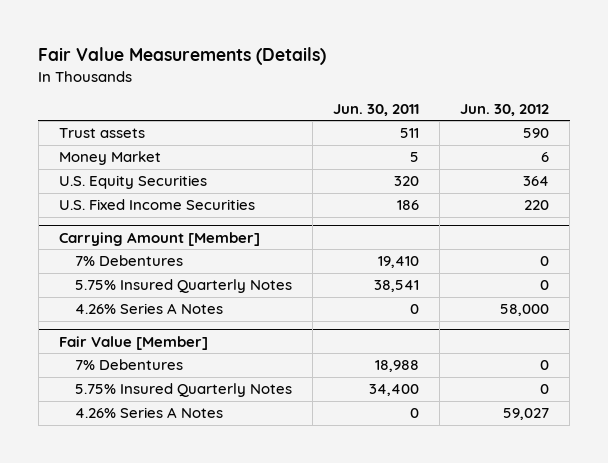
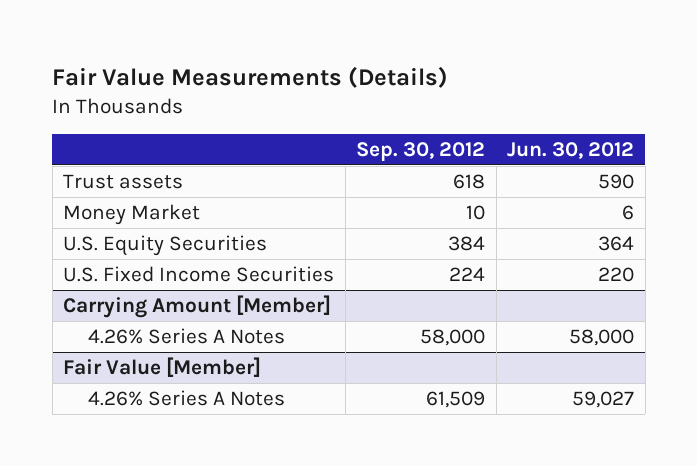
[332,103,419,116] Jun. 30, 2011 -> none
none -> [356,142,486,162] Sep. 30, 2012
[74,255,183,267] 7% Debentures -> none
[74,279,292,294] 5.75% Insured Quarterly Notes -> none
[74,359,183,371] 7% Debentures -> none
[74,383,292,398] 5.75% Insured Quarterly Notes -> none

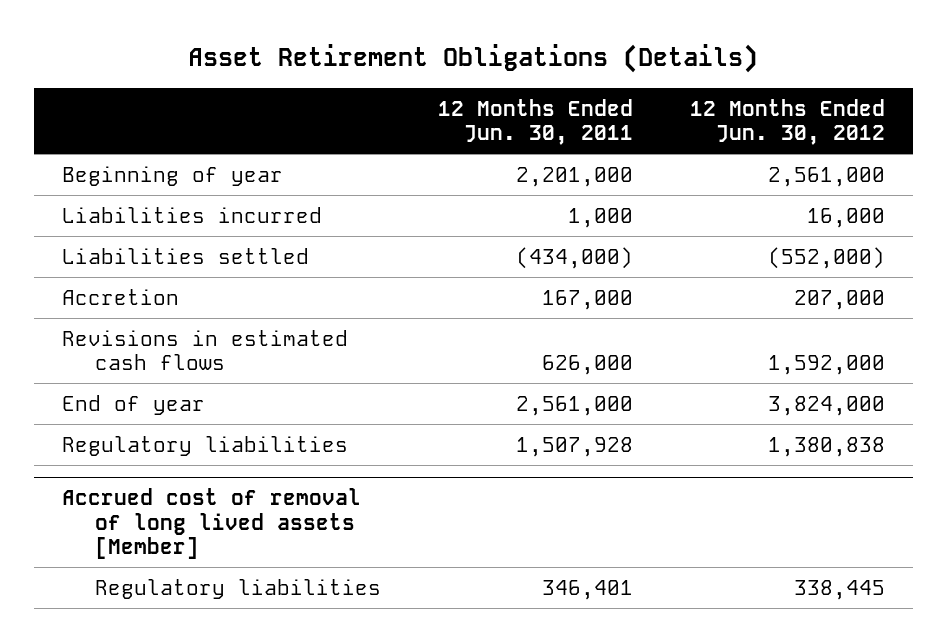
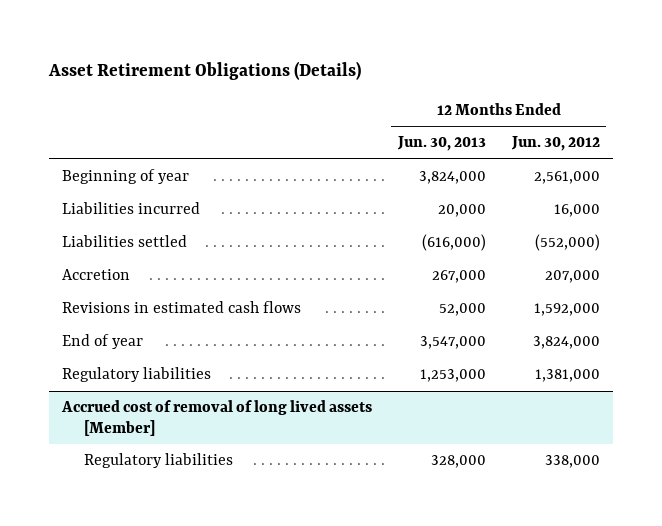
[437,98,633,146] 12 Months Ended Jun. 30, 2011 -> none
none -> [396,136,486,152] Jun. 30, 2013
[767,436,885,457] 1,380,838 -> [534,369,600,383] 1,381,000
[793,579,885,600] 338,445 -> [544,455,600,469] 338,000

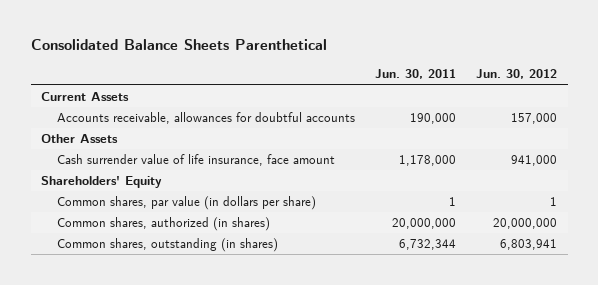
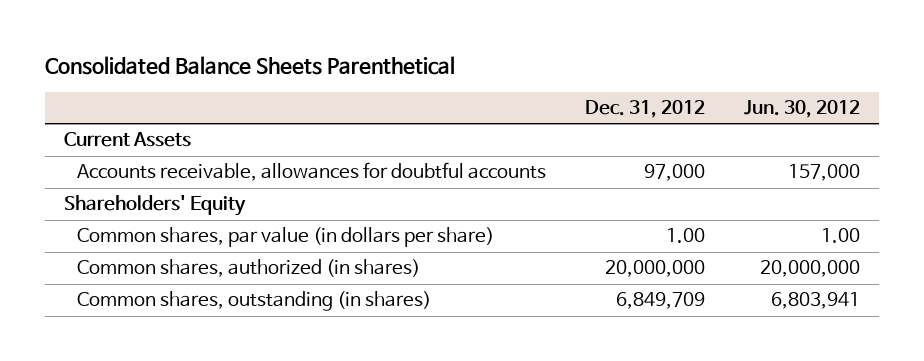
[375,69,457,80] Jun. 30, 2011 -> none
none -> [584,100,705,119] Dec. 31, 2012
[40,134,118,144] Other Assets -> none
[56,154,335,167] Cash surrender value of life insurance, face amount -> none
[550,197,558,207] 1 -> [820,228,860,244] 1.00

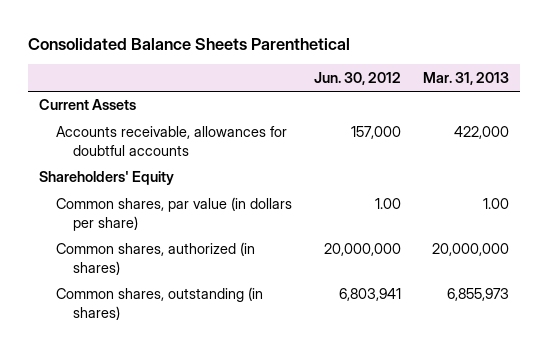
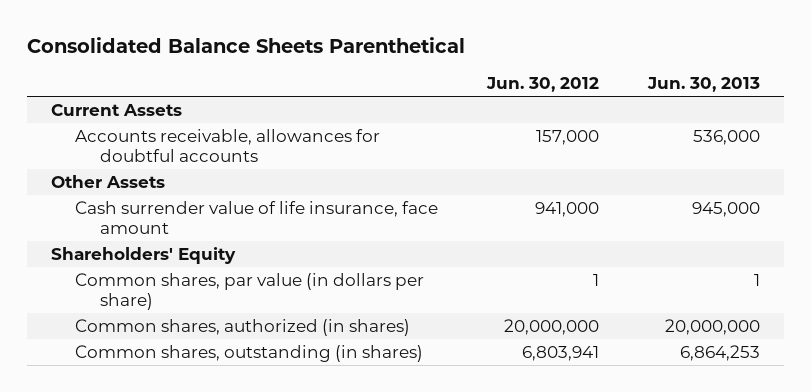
[423,71,510,85] Mar. 31, 2013 -> none
none -> [646,77,760,93] Jun. 30, 2013
none -> [51,175,166,189] Other Assets
none -> [75,201,439,234] Cash surrender value of life insurance, face amount
[375,198,402,210] 1.00 -> [593,274,600,287] 1

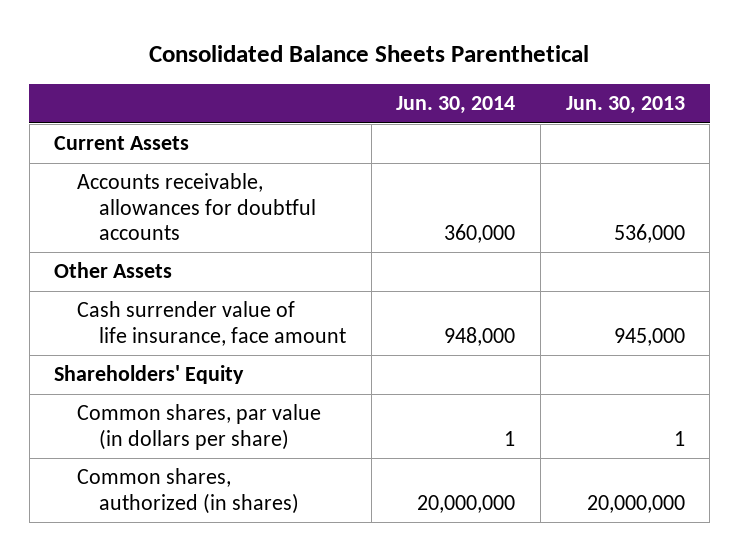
[486,77,600,93] Jun. 30, 2012 -> none
none -> [396,96,516,115] Jun. 30, 2014
[75,345,424,363] Common shares, outstanding (in shares) -> none

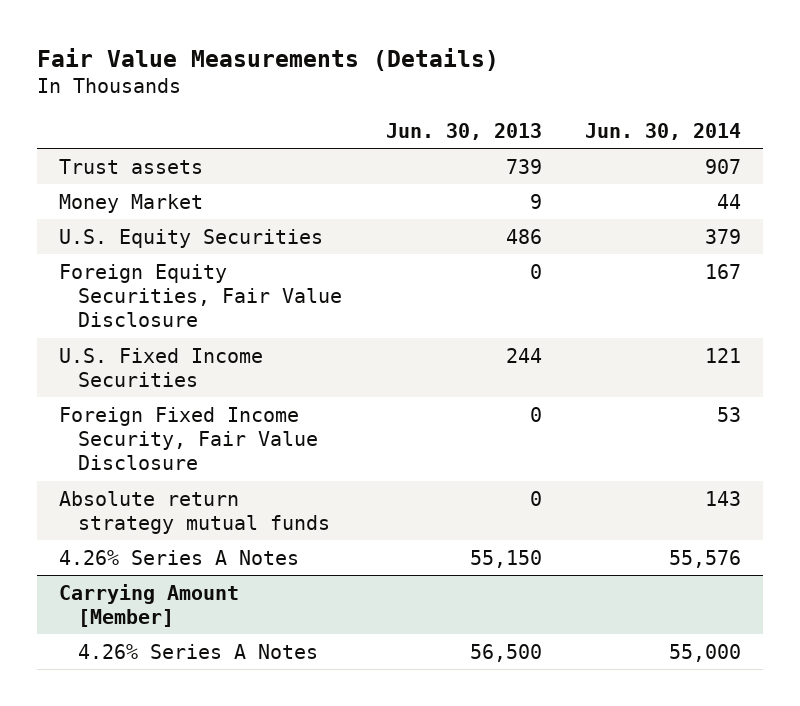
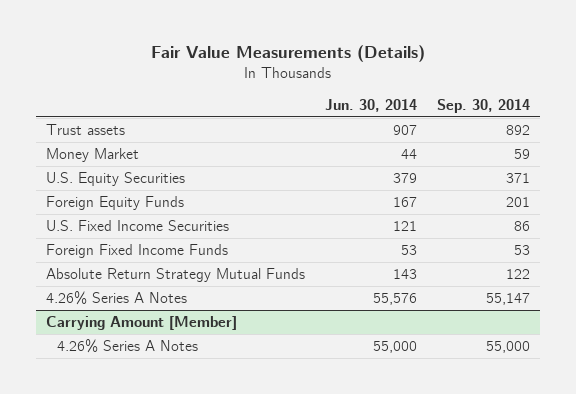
[385,122,542,140] Jun. 30, 2013 -> none
none -> [437,98,531,113] Sep. 30, 2014
[58,263,342,328] Foreign Equity Securities, Fair Value Disclosure -> [45,196,184,211] Foreign Equity Funds
[58,406,318,471] Foreign Fixed Income Security, Fair Value Disclosure -> [45,244,228,259] Foreign Fixed Income Funds
[58,490,330,534] Absolute return strategy mutual funds -> [45,268,305,283] Absolute Return Strategy Mutual Funds

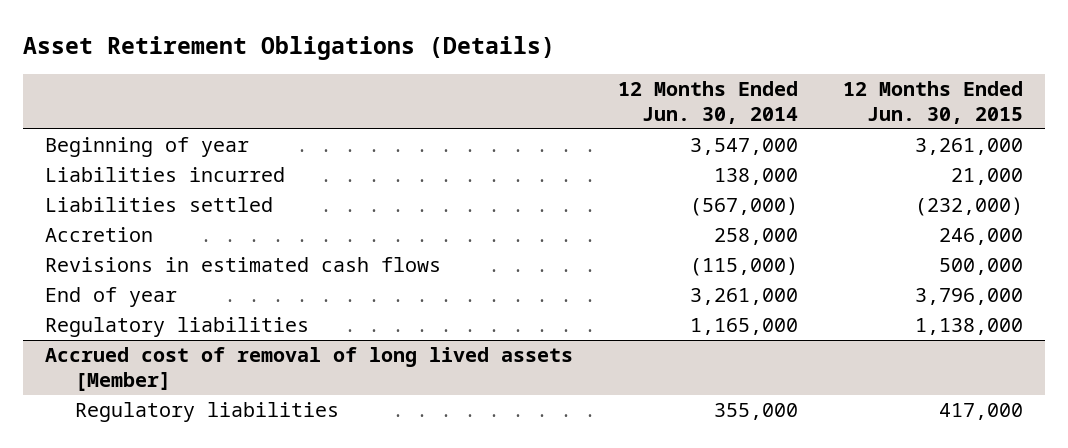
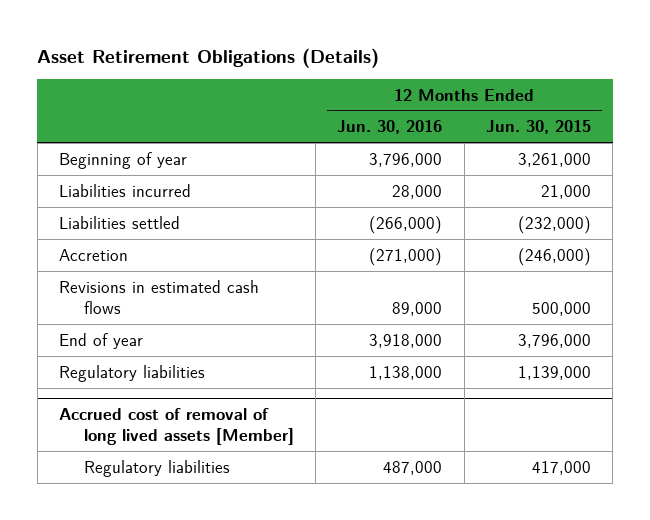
[618,81,799,125] 12 Months Ended Jun. 30, 2014 -> none
none -> [337,120,443,135] Jun. 30, 2016
[938,228,1023,246] 246,000 -> [518,247,592,266] (246,000)
[914,318,1023,336] 1,138,000 -> [518,365,592,380] 1,139,000

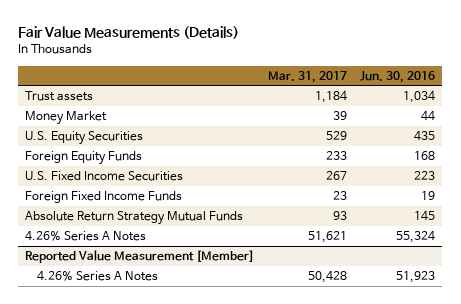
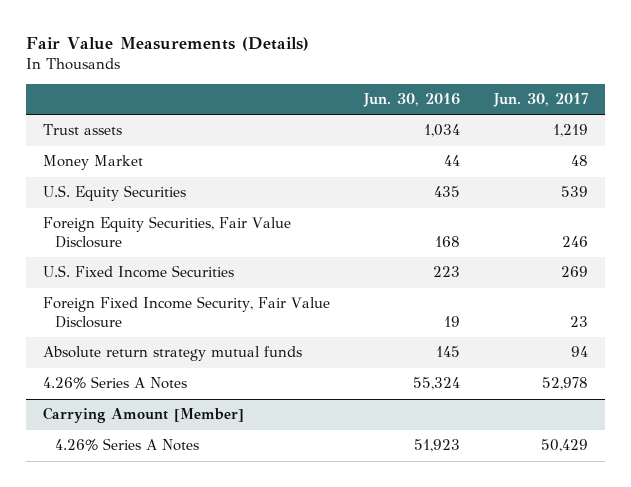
[267,70,347,83] Mar. 31, 2017 -> none
none -> [493,93,589,108] Jun. 30, 2017
[25,151,143,166] Foreign Equity Funds -> [42,216,291,249] Foreign Equity Securities, Fair Value Disclosure
[25,191,183,204] Foreign Fixed Income Funds -> [42,296,330,329] Foreign Fixed Income Security, Fair Value Disclosure
[25,211,244,226] Absolute Return Strategy Mutual Funds -> [42,346,302,362] Absolute return strategy mutual funds
[25,250,255,264] Reported Value Measurement [Member] -> [42,407,244,424] Carrying Amount [Member]

